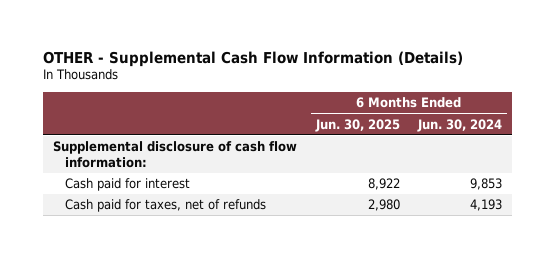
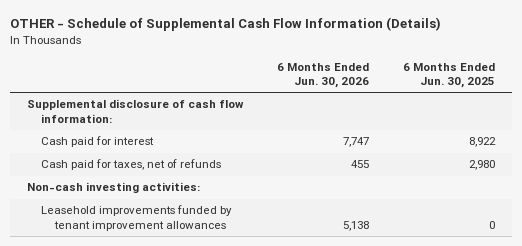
[43,50,464,67] OTHER - Supplemental Cash Flow Information (Details) -> [10,17,442,32] OTHER - Schedule of Supplemental Cash Flow Information (Details)
[417,118,503,132] Jun. 30, 2024 -> none
none -> [276,62,369,88] 6 Months Ended Jun. 30, 2026
none -> [27,182,201,194] Non-cash investing activities:
none -> [40,205,232,231] Leasehold improvements funded by tenant improvement allowances

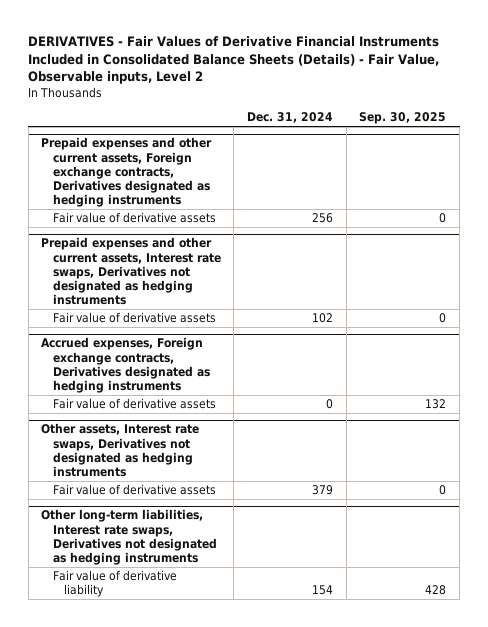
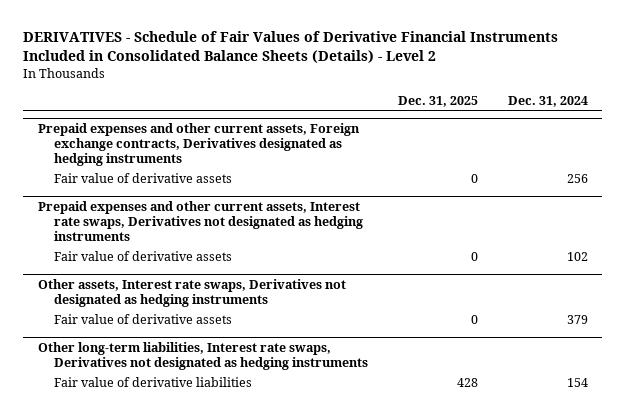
[28,35,440,85] DERIVATIVES - Fair Values of Derivative Financial Instruments Included in Consolidated Balance Sheets (Details) - Fair Value, Observable inputs, Level 2 -> [22,31,558,64] DERIVATIVES - Schedule of Fair Values of Derivative Financial Instruments Included in Consolidated Balance Sheets (Details) - Level 2
[359,112,447,125] Sep. 30, 2025 -> none
none -> [397,95,478,107] Dec. 31, 2025
[41,337,210,393] Accrued expenses, Foreign exchange contracts, Derivatives designated as hedging instruments -> none
[52,398,216,410] Fair value of derivative assets -> none
[52,570,177,598] Fair value of derivative liability -> [54,377,253,388] Fair value of derivative liabilities

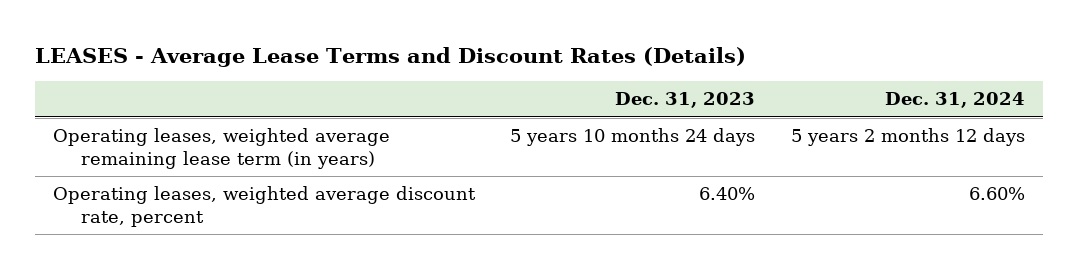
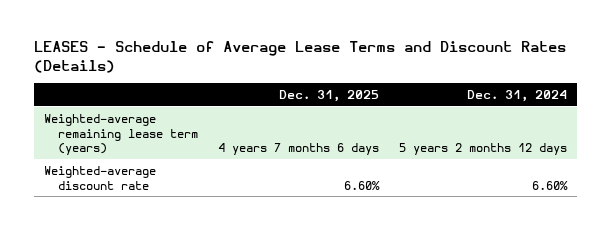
[34,46,746,67] LEASES - Average Lease Terms and Discount Rates (Details) -> [33,41,566,74] LEASES - Schedule of Average Lease Terms and Discount Rates (Details)
[615,92,756,109] Dec. 31, 2023 -> none
none -> [278,89,379,102] Dec. 31, 2025
[52,128,390,170] Operating leases, weighted average remaining lease term (in years) -> [43,113,198,156] Weighted-average remaining lease term (years)
[52,186,476,228] Operating leases, weighted average discount rate, percent -> [43,165,156,190] Weighted-average discount rate

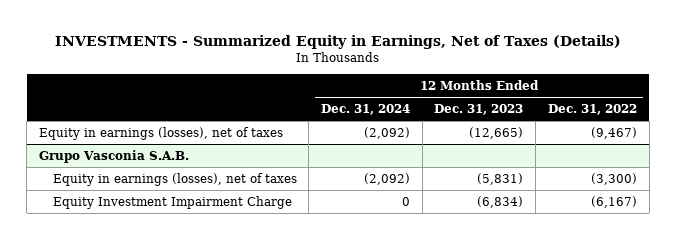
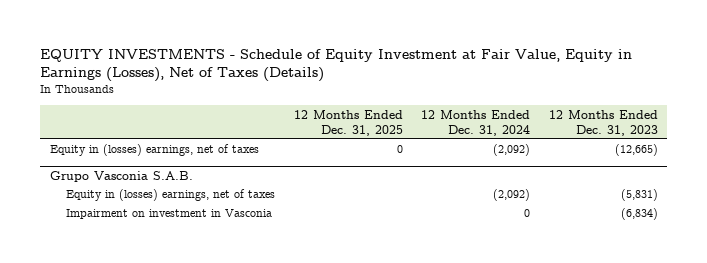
[54,34,621,49] INVESTMENTS - Summarized Equity in Earnings, Net of Taxes (Details) -> [40,48,633,83] EQUITY INVESTMENTS - Schedule of Equity Investment at Fair Value, Equity in Earnings (Losses), Net of Taxes (Details)
[547,103,637,115] Dec. 31, 2022 -> none
none -> [293,109,403,136] 12 Months Ended Dec. 31, 2025
[38,126,283,140] Equity in earnings (losses), net of taxes -> [49,144,259,157] Equity in (losses) earnings, net of taxes
[52,172,297,186] Equity in earnings (losses), net of taxes -> [66,189,276,202] Equity in (losses) earnings, net of taxes
[52,195,292,209] Equity Investment Impairment Charge -> [66,209,273,220] Impairment on investment in Vasconia

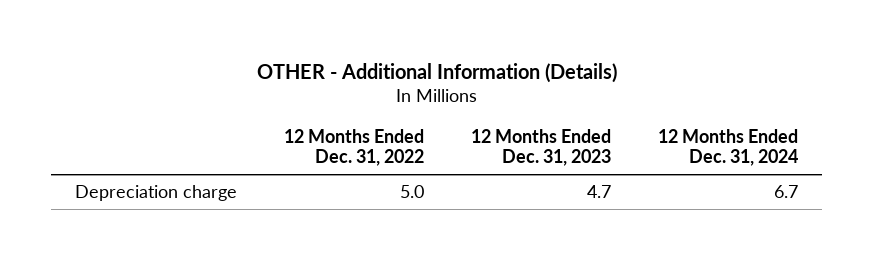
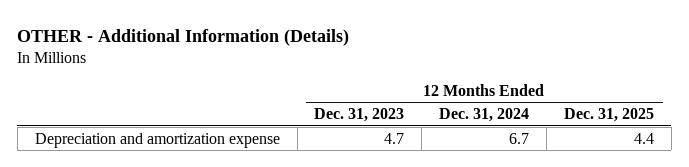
[284,129,425,167] 12 Months Ended Dec. 31, 2022 -> none
none -> [564,108,655,123] Dec. 31, 2025
[75,185,238,202] Depreciation charge -> [34,132,280,148] Depreciation and amortization expense

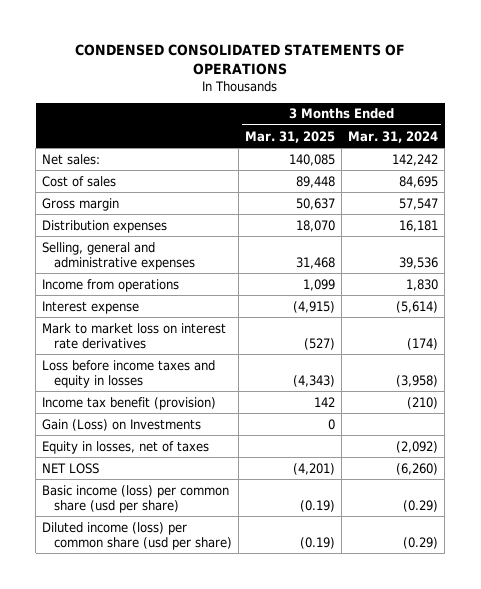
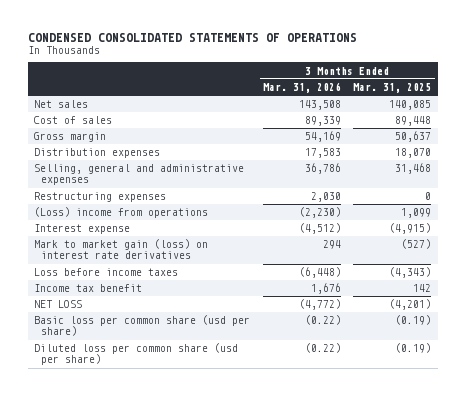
[348,130,439,143] Mar. 31, 2024 -> none
none -> [262,81,341,93] Mar. 31, 2026
[42,153,101,165] Net sales: -> [34,100,89,109] Net sales
none -> [34,192,167,203] Restructuring expenses
[42,278,180,292] Income from operations -> [34,207,209,219] (Loss) income from operations
[42,418,202,431] Gain (Loss) on Investments -> none
[42,440,210,454] Equity in losses, net of taxes -> none
[42,322,227,349] Mark to market loss on interest rate derivatives -> [34,239,209,260] Mark to market gain (loss) on interest rate derivatives
[42,359,216,388] Loss before income taxes and equity in losses -> [34,268,179,277] Loss before income taxes
[42,396,217,410] Income tax benefit (provision) -> [34,284,143,293] Income tax benefit
[42,484,230,513] Basic income (loss) per common share (usd per share) -> [34,315,251,337] Basic loss per common share (usd per share)
[42,521,233,550] Diluted income (loss) per common share (usd per share) -> [34,343,239,366] Diluted loss per common share (usd per share)

